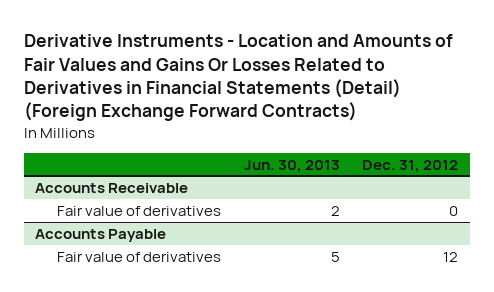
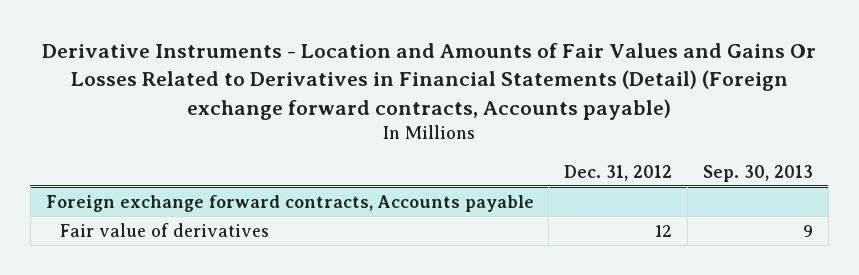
[23,34,453,122] Derivative Instruments - Location and Amounts of Fair Values and Gains Or Losses Related to Derivatives in Financial Statements (Detail) (Foreign Exchange Forward Contracts) -> [42,43,817,120] Derivative Instruments - Location and Amounts of Fair Values and Gains Or Losses Related to Derivatives in Financial Statements (Detail) (Foreign exchange forward contracts, Accounts payable)
[243,159,340,173] Jun. 30, 2013 -> none
none -> [703,164,814,182] Sep. 30, 2013
[35,182,189,193] Accounts Receivable -> none
[56,205,221,216] Fair value of derivatives -> none
[35,228,167,242] Accounts Payable -> none
none -> [45,194,534,212] Foreign exchange forward contracts, Accounts payable

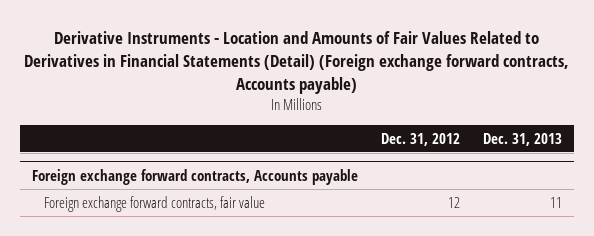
[42,43,817,120] Derivative Instruments - Location and Amounts of Fair Values and Gains Or Losses Related to Derivatives in Financial Statements (Detail) (Foreign exchange forward contracts, Accounts payable) -> [24,30,570,94] Derivative Instruments - Location and Amounts of Fair Values Related to Derivatives in Financial Statements (Detail) (Foreign exchange forward contracts, Accounts payable)
[703,164,814,182] Sep. 30, 2013 -> none
none -> [483,132,563,146] Dec. 31, 2013
[60,222,270,237] Fair value of derivatives -> [43,196,265,213] Foreign exchange forward contracts, fair value

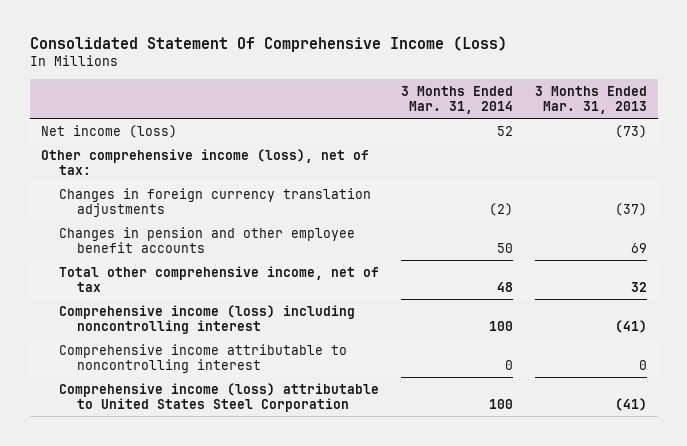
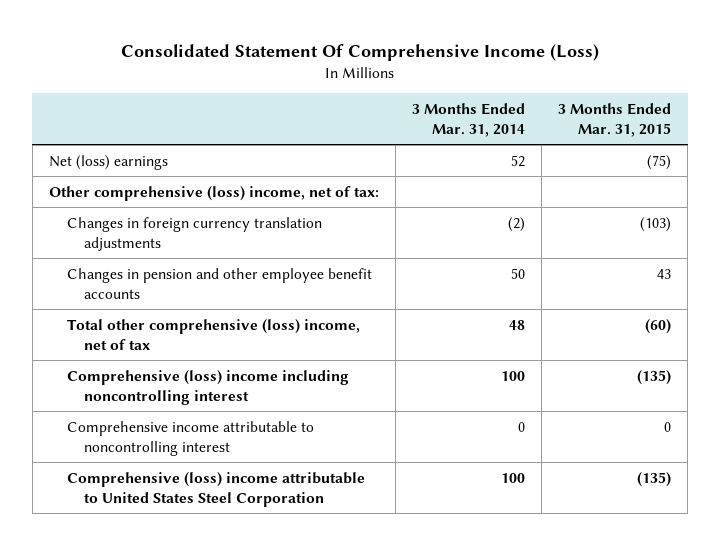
[534,85,647,114] 3 Months Ended Mar. 31, 2013 -> none
none -> [558,102,672,138] 3 Months Ended Mar. 31, 2015
[40,124,177,138] Net income (loss) -> [48,154,168,170] Net (loss) earnings
[40,148,369,175] Other comprehensive income (loss), net of tax: -> [48,185,379,201] Other comprehensive (loss) income, net of tax:
[58,265,379,292] Total other comprehensive income, net of tax -> [66,318,360,350] Total other comprehensive (loss) income, net of tax
[58,304,355,334] Comprehensive income (loss) including noncontrolling interest -> [66,369,349,405] Comprehensive (loss) income including noncontrolling interest
[58,382,379,412] Comprehensive income (loss) attributable to United States Steel Corporation -> [66,471,365,507] Comprehensive (loss) income attributable to United States Steel Corporation

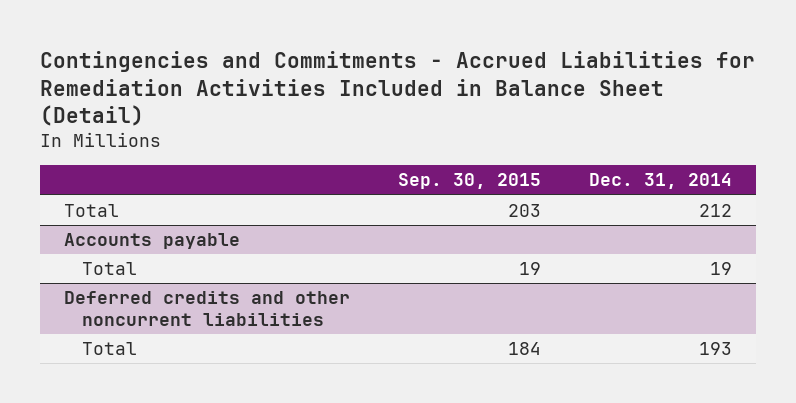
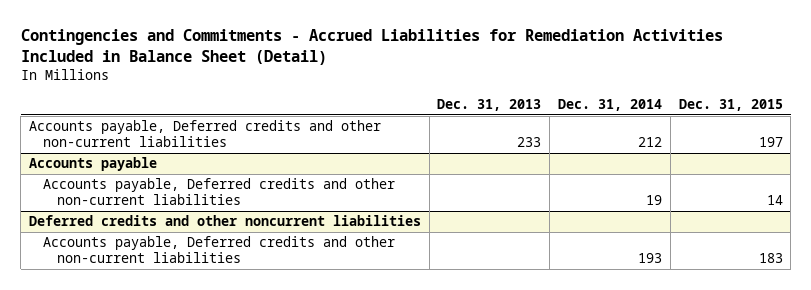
[397,173,541,190] Sep. 30, 2015 -> none
none -> [437,98,542,111] Dec. 31, 2013
none -> [678,98,783,111] Dec. 31, 2015
[64,204,120,218] Total -> [28,120,381,147] Accounts payable, Deferred credits and other non-current liabilities
[81,262,137,276] Total -> [42,178,395,205] Accounts payable, Deferred credits and other non-current liabilities
[81,342,137,356] Total -> [42,236,395,263] Accounts payable, Deferred credits and other non-current liabilities

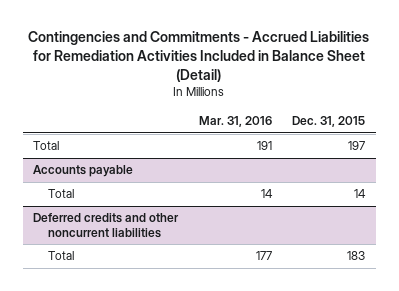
[437,98,542,111] Dec. 31, 2013 -> none
[558,98,663,111] Dec. 31, 2014 -> none
none -> [198,116,272,128] Mar. 31, 2016
[28,120,381,147] Accounts payable, Deferred credits and other non-current liabilities -> [33,141,60,151] Total
[42,178,395,205] Accounts payable, Deferred credits and other non-current liabilities -> [47,189,74,199] Total
[42,236,395,263] Accounts payable, Deferred credits and other non-current liabilities -> [47,251,74,261] Total

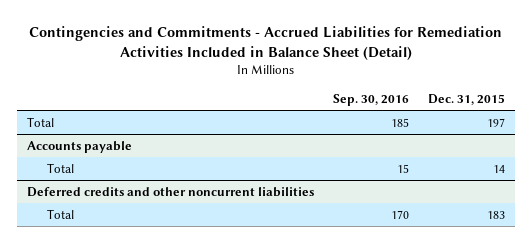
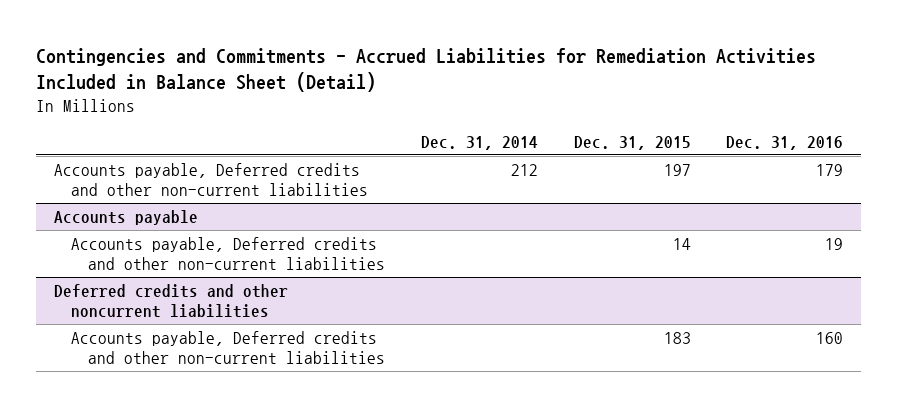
[332,93,409,106] Sep. 30, 2016 -> none
none -> [421,135,539,150] Dec. 31, 2014
none -> [726,135,844,150] Dec. 31, 2016
[26,116,54,127] Total -> [53,162,369,196] Accounts payable, Deferred credits and other non-current liabilities
[47,162,75,173] Total -> [71,236,386,270] Accounts payable, Deferred credits and other non-current liabilities
[47,208,75,219] Total -> [71,330,386,364] Accounts payable, Deferred credits and other non-current liabilities

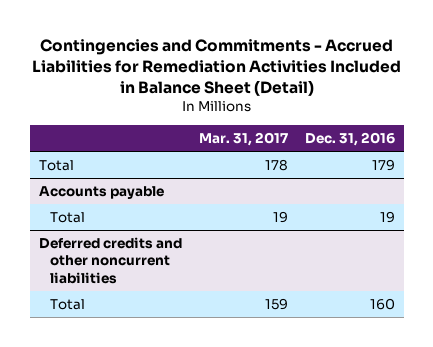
[421,135,539,150] Dec. 31, 2014 -> none
[573,135,691,150] Dec. 31, 2015 -> none
none -> [198,131,288,146] Mar. 31, 2017
[53,162,369,196] Accounts payable, Deferred credits and other non-current liabilities -> [38,160,74,172] Total
[71,236,386,270] Accounts payable, Deferred credits and other non-current liabilities -> [49,212,85,224] Total
[71,330,386,364] Accounts payable, Deferred credits and other non-current liabilities -> [49,299,85,311] Total

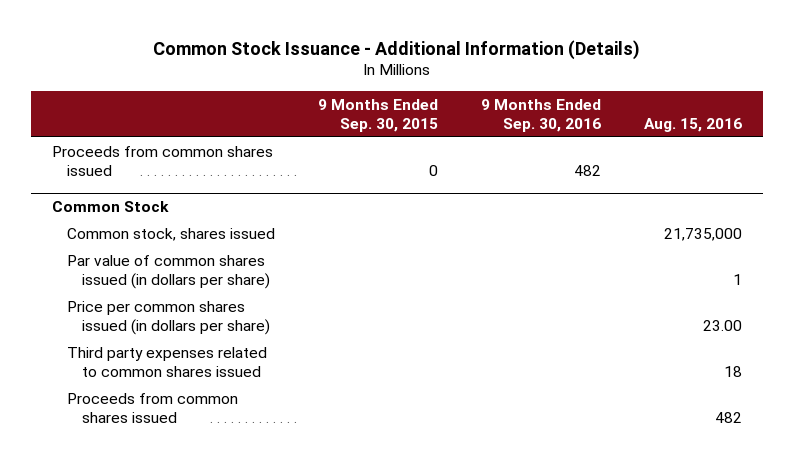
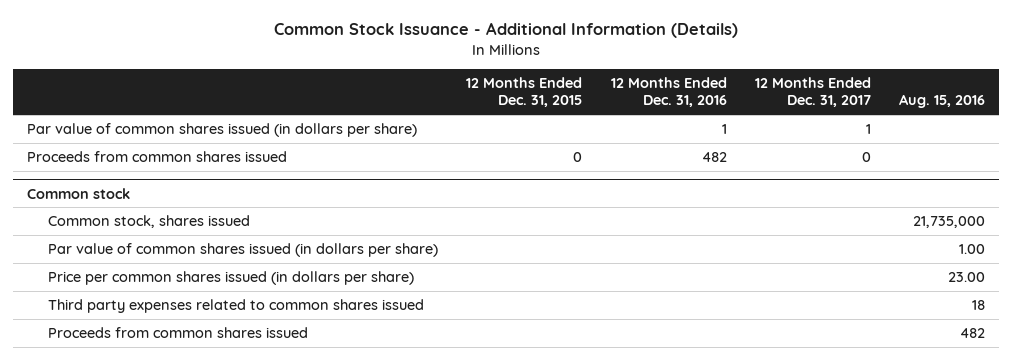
[318,98,439,132] 9 Months Ended Sep. 30, 2015 -> none
[480,98,601,132] 9 Months Ended Sep. 30, 2016 -> none
none -> [466,76,583,108] 12 Months Ended Dec. 31, 2015
none -> [610,76,727,108] 12 Months Ended Dec. 31, 2016
none -> [754,76,871,108] 12 Months Ended Dec. 31, 2017
none -> [27,122,418,137] Par value of common shares issued (in dollars per share)
[51,201,169,213] Common Stock -> [27,187,131,199] Common stock
[732,273,742,285] 1 -> [958,243,985,254] 1.00

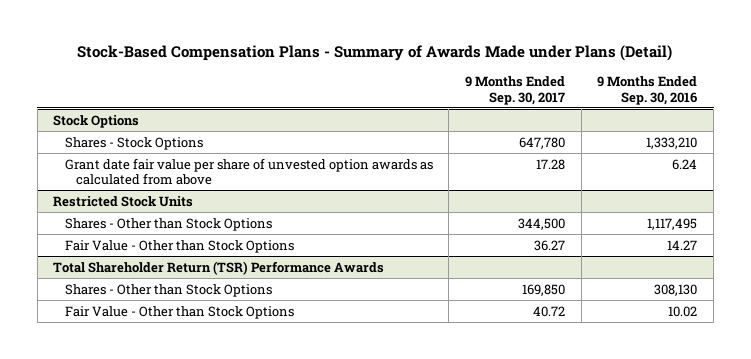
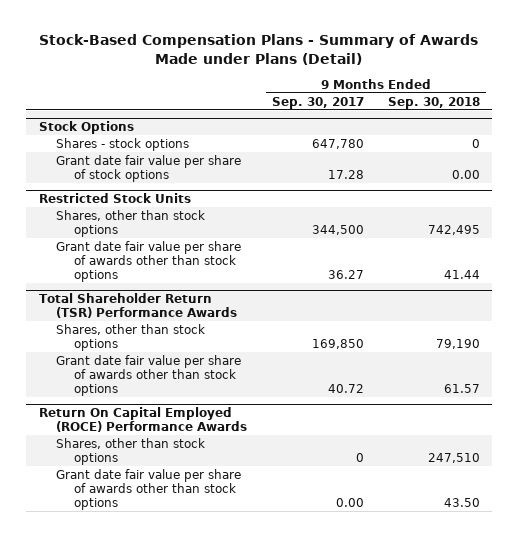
[597,76,698,105] 9 Months Ended Sep. 30, 2016 -> none
none -> [388,96,481,109] Sep. 30, 2018
[64,136,203,150] Shares - Stock Options -> [56,137,190,151] Shares - stock options
[64,157,433,186] Grant date fair value per share of unvested option awards as calculated from above -> [56,154,242,183] Grant date fair value per share of stock options
[64,217,272,231] Shares - Other than Stock Options -> [56,209,206,238] Shares, other than stock options
[64,239,294,253] Fair Value - Other than Stock Options -> [56,240,242,283] Grant date fair value per share of awards other than stock options
[64,283,272,297] Shares - Other than Stock Options -> [56,323,206,352] Shares, other than stock options
[64,305,294,319] Fair Value - Other than Stock Options -> [56,354,242,397] Grant date fair value per share of awards other than stock options
none -> [38,407,248,433] Return On Capital Employed (ROCE) Performance Awards
none -> [56,437,206,466] Shares, other than stock options
none -> [56,468,242,511] Grant date fair value per share of awards other than stock options

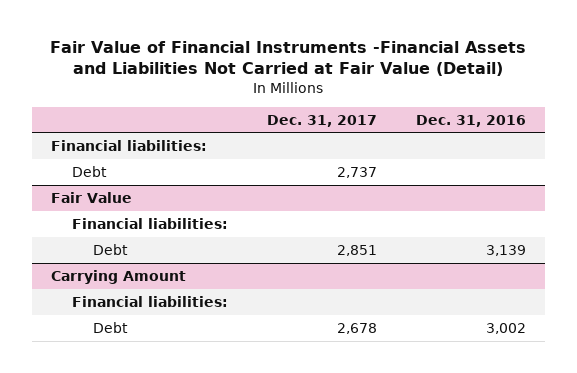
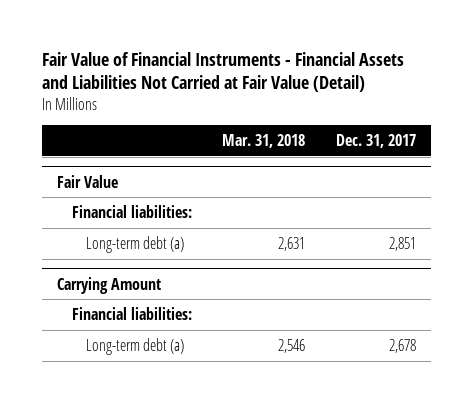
[50,41,527,77] Fair Value of Financial Instruments -Financial Assets and Liabilities Not Carried at Fair Value (Detail) -> [41,51,404,93] Fair Value of Financial Instruments - Financial Assets and Liabilities Not Carried at Fair Value (Detail)
[415,114,526,127] Dec. 31, 2016 -> none
none -> [222,134,306,149] Mar. 31, 2018
[51,139,208,151] Financial liabilities: -> none
[72,165,108,177] Debt -> none
[93,243,129,255] Debt -> [86,235,185,253] Long-term debt (a)
[93,321,129,333] Debt -> [86,337,185,355] Long-term debt (a)

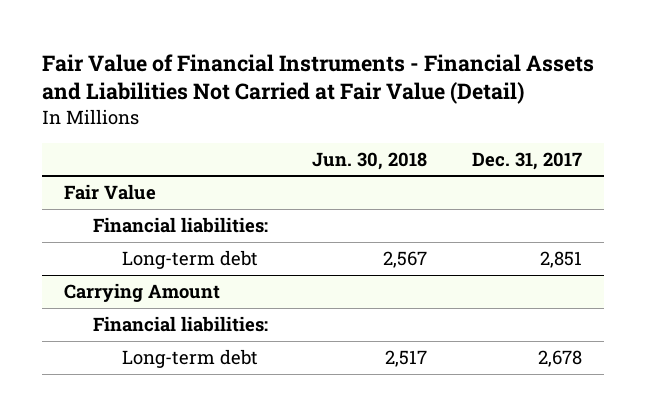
[222,134,306,149] Mar. 31, 2018 -> none
none -> [312,151,428,170] Jun. 30, 2018
[86,235,185,253] Long-term debt (a) -> [121,249,258,269] Long-term debt
[86,337,185,355] Long-term debt (a) -> [121,348,258,368] Long-term debt

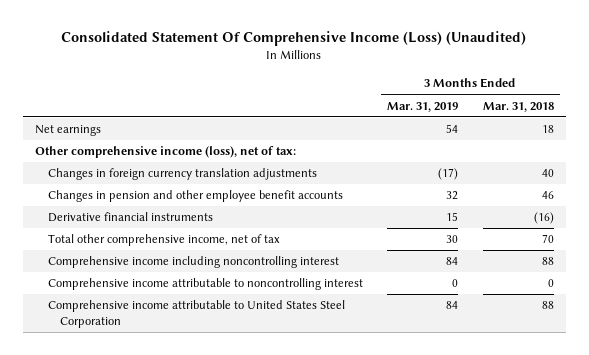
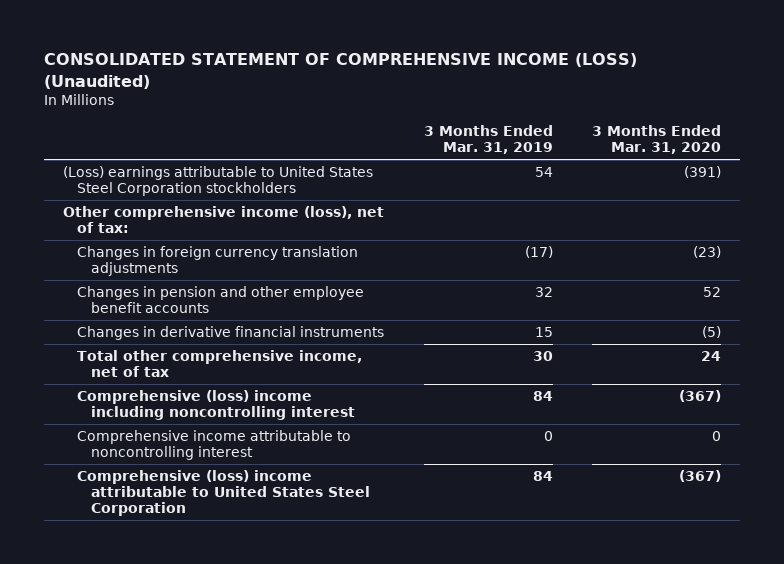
[61,31,527,47] Consolidated Statement Of Comprehensive Income (Loss) (Unaudited) -> [43,53,637,89] CONSOLIDATED STATEMENT OF COMPREHENSIVE INCOME (LOSS) (Unaudited)
[482,101,554,112] Mar. 31, 2018 -> none
none -> [591,125,721,155] 3 Months Ended Mar. 31, 2020
[34,125,101,137] Net earnings -> none
none -> [63,165,374,197] (Loss) earnings attributable to United States Steel Corporation stockholders
[47,212,213,223] Derivative financial instruments -> [77,325,385,340] Changes in derivative financial instruments
[47,256,339,269] Comprehensive income including noncontrolling interest -> [77,389,356,421] Comprehensive (loss) income including noncontrolling interest
[47,300,345,329] Comprehensive income attributable to United States Steel Corporation -> [77,469,371,517] Comprehensive (loss) income attributable to United States Steel Corporation

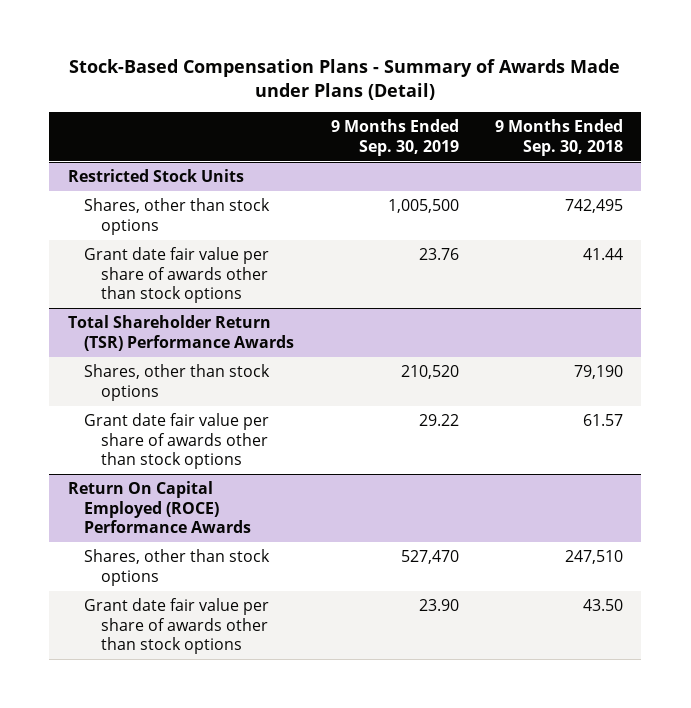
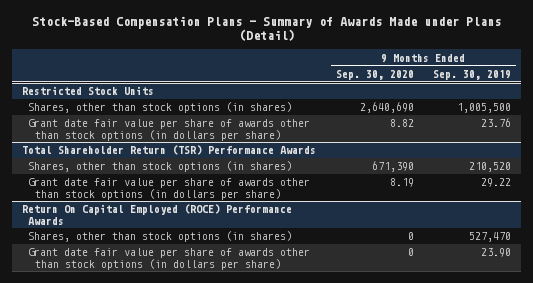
[495,118,624,156] 9 Months Ended Sep. 30, 2018 -> none
none -> [335,69,414,80] Sep. 30, 2020
[84,197,271,235] Shares, other than stock options -> [28,102,293,114] Shares, other than stock options (in shares)
[84,246,270,304] Grant date fair value per share of awards other than stock options -> [28,119,311,141] Grant date fair value per share of awards other than stock options (in dollars per share)
[84,363,271,401] Shares, other than stock options -> [28,161,293,173] Shares, other than stock options (in shares)
[84,412,270,470] Grant date fair value per share of awards other than stock options -> [28,178,311,200] Grant date fair value per share of awards other than stock options (in dollars per share)
[84,548,271,586] Shares, other than stock options -> [28,231,293,243] Shares, other than stock options (in shares)
[84,597,270,655] Grant date fair value per share of awards other than stock options -> [28,248,311,270] Grant date fair value per share of awards other than stock options (in dollars per share)

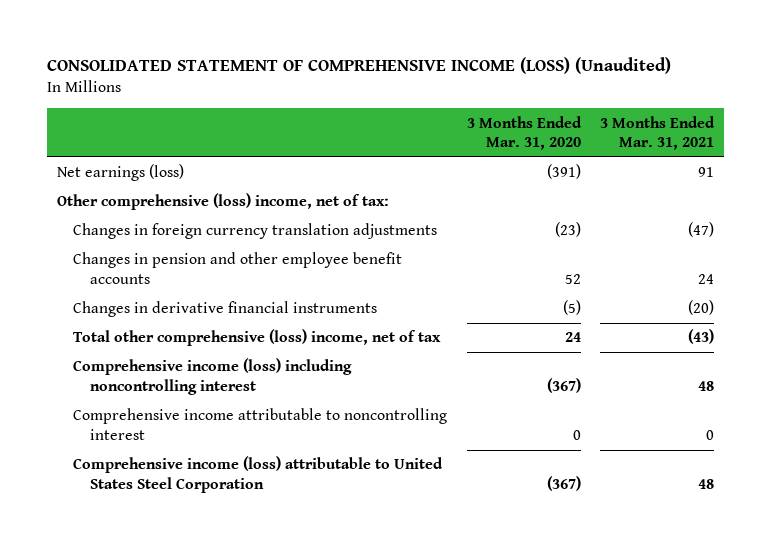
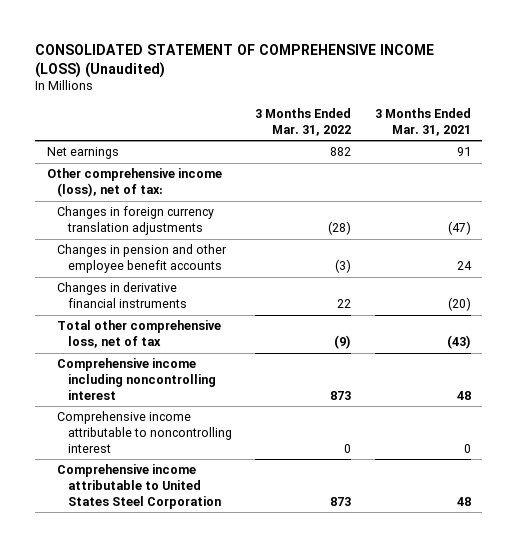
[466,115,582,150] 3 Months Ended Mar. 31, 2020 -> none
none -> [255,107,352,136] 3 Months Ended Mar. 31, 2022
[56,164,184,182] Net earnings (loss) -> [47,147,120,160] Net earnings
[56,193,389,211] Other comprehensive (loss) income, net of tax: -> [47,168,223,198] Other comprehensive income (loss), net of tax:
[73,329,442,347] Total other comprehensive (loss) income, net of tax -> [57,320,222,349] Total other comprehensive loss, net of tax
[73,358,353,395] Comprehensive income (loss) including noncontrolling interest -> [57,358,216,401] Comprehensive income including noncontrolling interest
[73,456,444,493] Comprehensive income (loss) attributable to United States Steel Corporation -> [57,464,221,510] Comprehensive income attributable to United States Steel Corporation

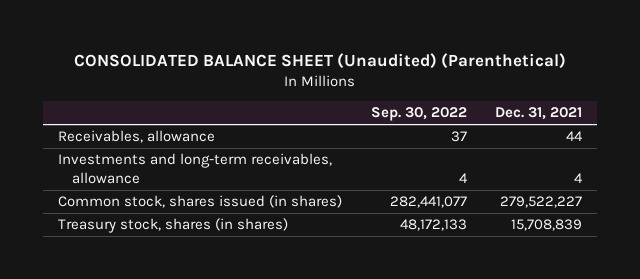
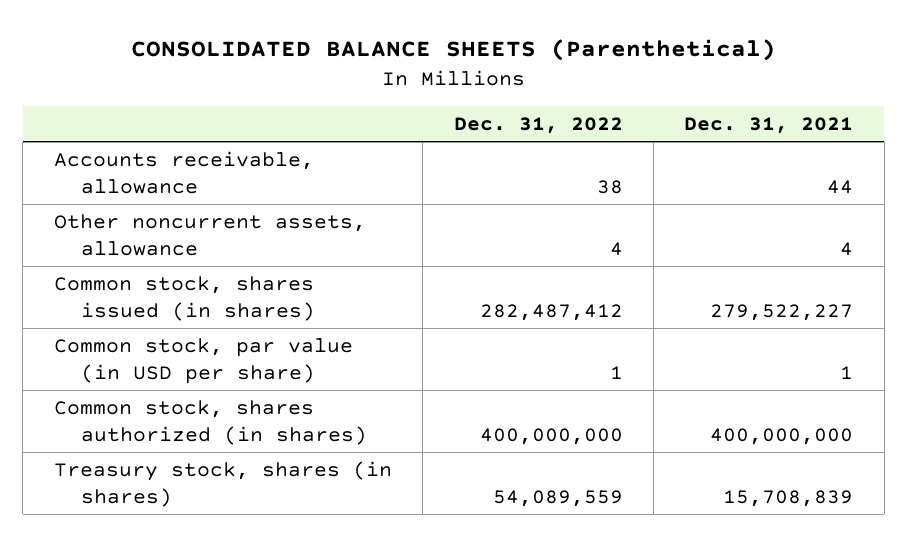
[74,53,567,70] CONSOLIDATED BALANCE SHEET (Unaudited) (Parenthetical) -> [130,39,776,62] CONSOLIDATED BALANCE SHEETS (Parenthetical)
[370,107,467,122] Sep. 30, 2022 -> none
none -> [453,117,623,135] Dec. 31, 2022
[57,130,215,144] Receivables, allowance -> [53,150,314,195] Accounts receivable, allowance
[57,153,332,185] Investments and long-term receivables, allowance -> [53,213,366,257] Other noncurrent assets, allowance
none -> [53,337,353,385] Common stock, par value (in USD per share)
none -> [53,399,368,446] Common stock, shares authorized (in shares)

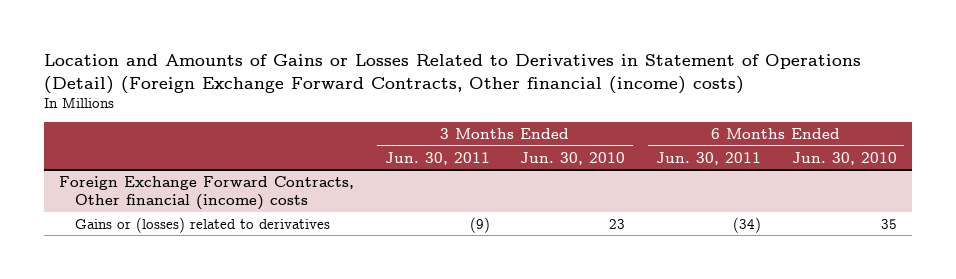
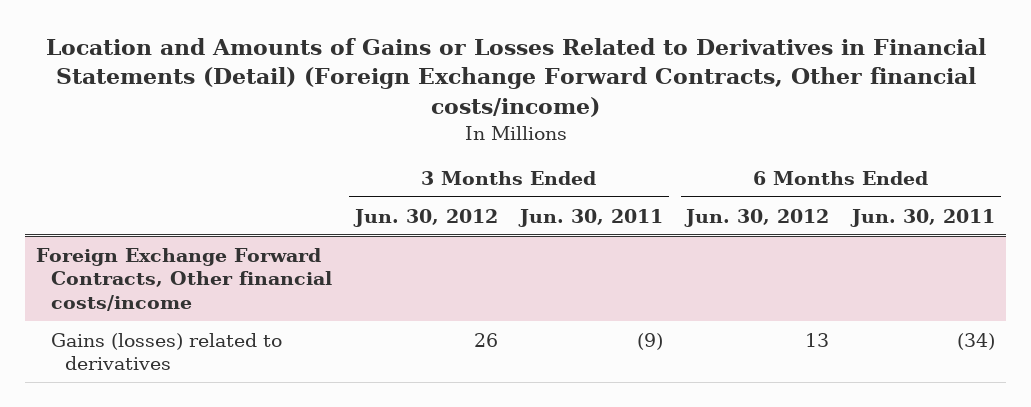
[43,54,861,94] Location and Amounts of Gains or Losses Related to Derivatives in Statement of Operations (Detail) (Foreign Exchange Forward Contracts, Other financial (income) costs) -> [45,37,986,118] Location and Amounts of Gains or Losses Related to Derivatives in Financial Statements (Detail) (Foreign Exchange Forward Contracts, Other financial costs/income)
[520,151,626,165] Jun. 30, 2010 -> none
[791,151,897,165] Jun. 30, 2010 -> none
none -> [352,208,498,227] Jun. 30, 2012
none -> [684,208,830,227] Jun. 30, 2012
[59,175,355,210] Foreign Exchange Forward Contracts, Other financial (income) costs -> [36,247,332,311] Foreign Exchange Forward Contracts, Other financial costs/income
[75,216,331,233] Gains or (losses) related to derivatives -> [50,332,282,371] Gains (losses) related to derivatives

